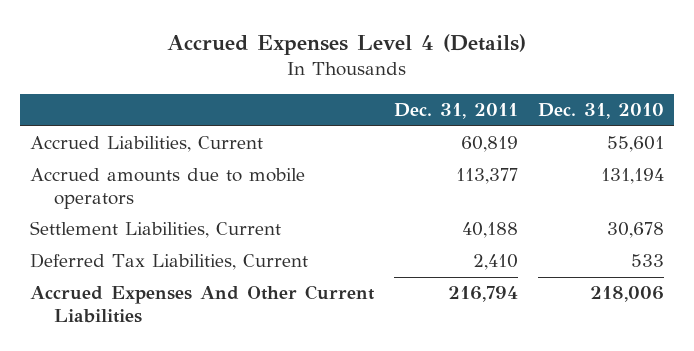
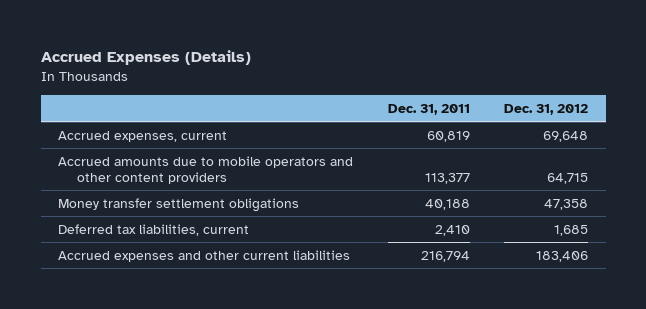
[167,33,527,55] Accrued Expenses Level 4 (Details) -> [40,50,251,66] Accrued Expenses (Details)
[537,103,664,120] Dec. 31, 2010 -> none
none -> [504,103,589,115] Dec. 31, 2012
[30,136,264,153] Accrued Liabilities, Current -> [58,130,228,142] Accrued expenses, current
[30,168,306,209] Accrued amounts due to mobile operators -> [58,155,354,184] Accrued amounts due to mobile operators and other content providers
[30,221,282,239] Settlement Liabilities, Current -> [58,197,300,212] Money transfer settlement obligations
[30,253,309,271] Deferred Tax Liabilities, Current -> [58,223,250,236] Deferred tax liabilities, current
[30,285,376,323] Accrued Expenses And Other Current Liabilities -> [58,249,351,262] Accrued expenses and other current liabilities

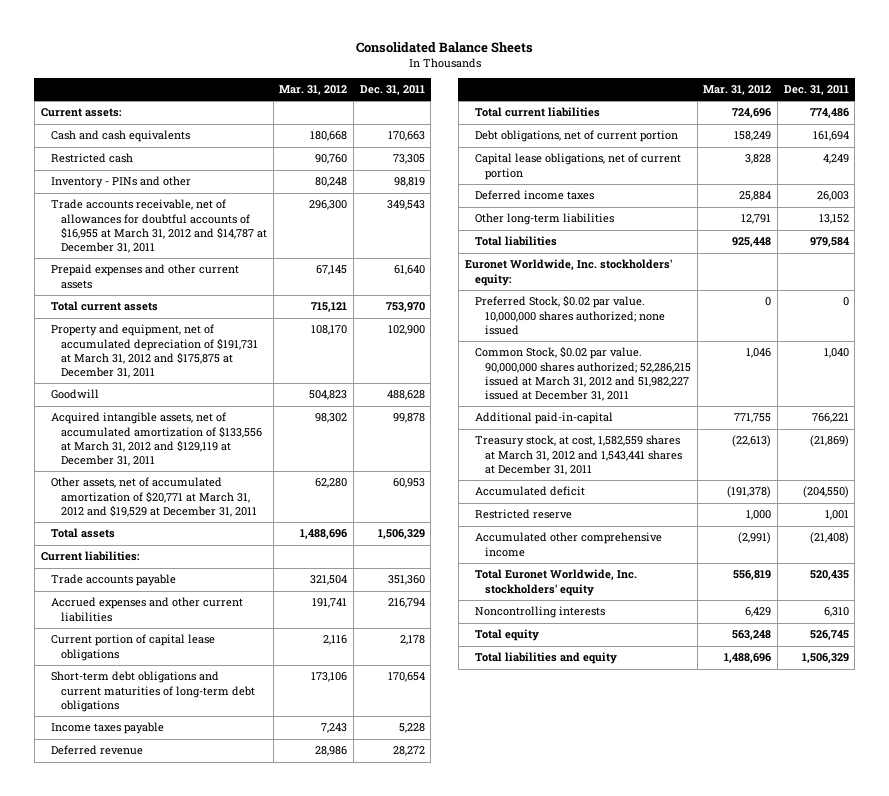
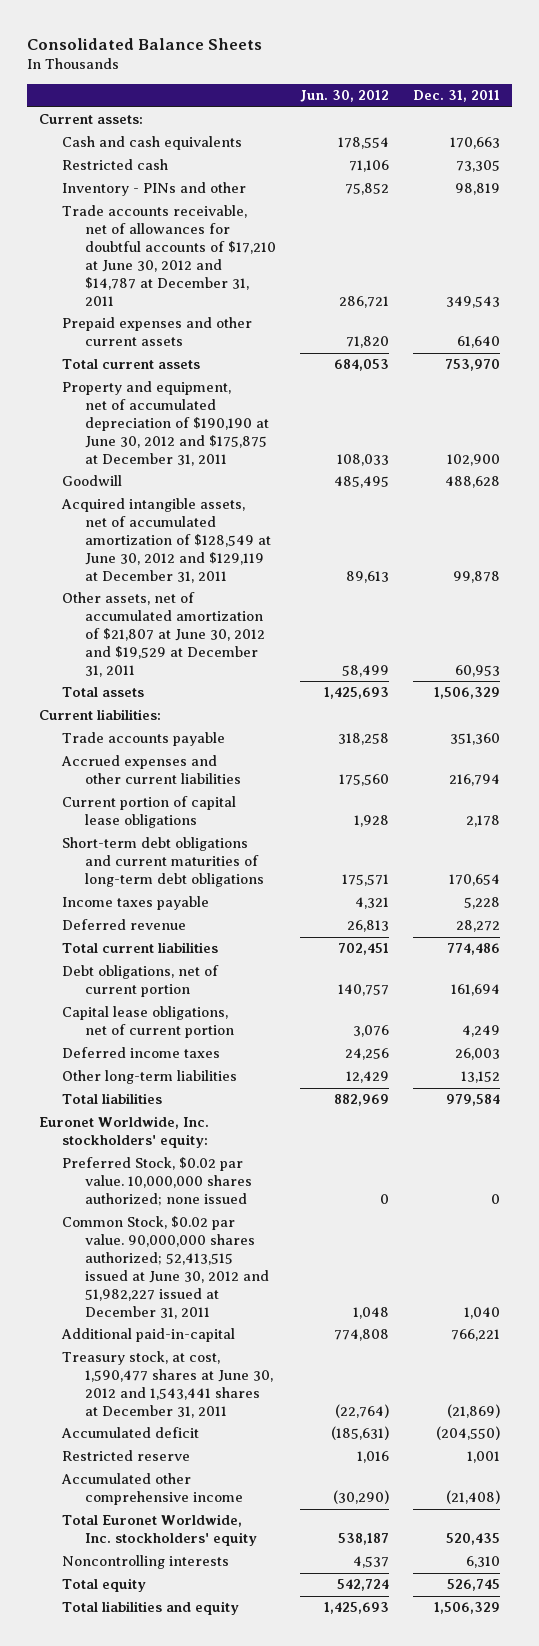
[279,85,348,96] Mar. 31, 2012 -> none
none -> [299,90,389,103] Jun. 30, 2012
[50,199,268,254] Trade accounts receivable, net of allowances for doubtful accounts of $16,955 at March 31, 2012 and $14,787 at December 31, 2011 -> [62,205,277,306] Trade accounts receivable, net of allowances for doubtful accounts of $17,210 at June 30, 2012 and $14,787 at December 31, 2011
[50,324,259,379] Property and equipment, net of accumulated depreciation of $191,731 at March 31, 2012 and $175,875 at December 31, 2011 -> [62,381,270,466] Property and equipment, net of accumulated depreciation of $190,190 at June 30, 2012 and $175,875 at December 31, 2011
[50,412,263,467] Acquired intangible assets, net of accumulated amortization of $133,556 at March 31, 2012 and $129,119 at December 31, 2011 -> [61,498,272,583] Acquired intangible assets, net of accumulated amortization of $128,549 at June 30, 2012 and $129,119 at December 31, 2011
[50,477,258,517] Other assets, net of accumulated amortization of $20,771 at March 31, 2012 and $19,529 at December 31, 2011 -> [62,592,266,677] Other assets, net of accumulated amortization of $21,807 at June 30, 2012 and $19,529 at December 31, 2011
[474,346,691,402] Common Stock, $0.02 par value. 90,000,000 shares authorized; 52,286,215 issued at March 31, 2012 and 51,982,227 issued at December 31, 2011 -> [62,1216,270,1319] Common Stock, $0.02 par value. 90,000,000 shares authorized; 52,413,515 issued at June 30, 2012 and 51,982,227 issued at December 31, 2011
[474,435,682,475] Treasury stock, at cost, 1,582,559 shares at March 31, 2012 and 1,543,441 shares at December 31, 2011 -> [62,1351,274,1418] Treasury stock, at cost, 1,590,477 shares at June 30, 2012 and 1,543,441 shares at December 31, 2011

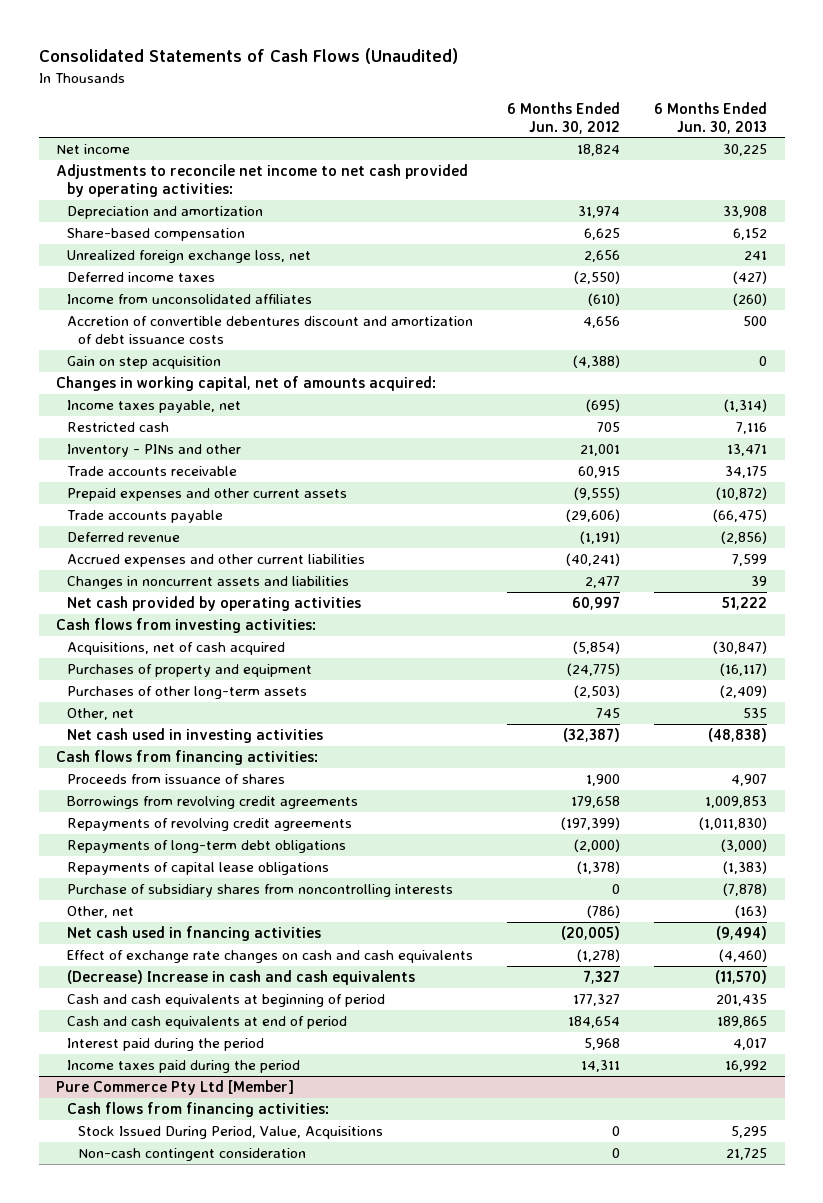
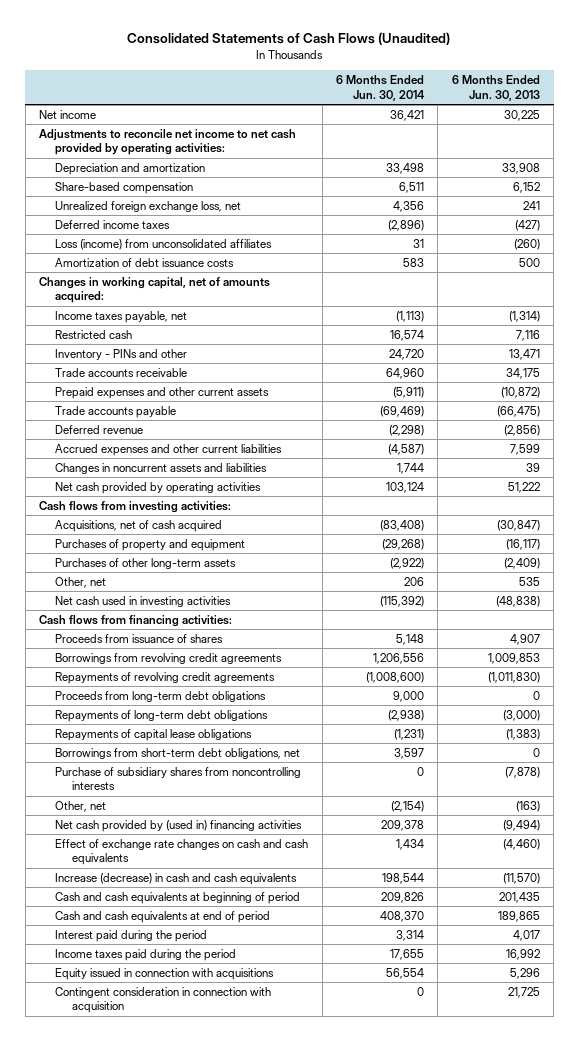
[507,101,621,134] 6 Months Ended Jun. 30, 2012 -> none
none -> [336,75,426,101] 6 Months Ended Jun. 30, 2014
[66,356,221,370] Gain on step acquisition -> none
[66,294,312,305] Income from unconsolidated affiliates -> [55,238,273,250] Loss (income) from unconsolidated affiliates
[66,316,473,344] Accretion of convertible debentures discount and amortization of debt issuance costs -> [55,257,235,267] Amortization of debt issuance costs
none -> [55,690,267,702] Proceeds from long-term debt obligations
none -> [55,747,301,759] Borrowings from short-term debt obligations, net
[66,926,321,942] Net cash used in fnancing activities -> [55,819,303,832] Net cash provided by (used in) financing activities
[66,970,415,986] (Decrease) Increase in cash and cash equivalents -> [55,872,298,885] Increase (decrease) in cash and cash equivalents
[55,1080,294,1096] Pure Commerce Pty Ltd [Member] -> none
[66,1102,329,1118] Cash flows from financing activities: -> none
[77,1126,383,1140] Stock Issued During Period, Value, Acquisitions -> [55,967,275,980] Equity issued in connection with acquisitions
[731,1126,768,1139] 5,295 -> [509,967,540,979] 5,296
[77,1148,306,1162] Non-cash contingent consideration -> [55,986,272,1014] Contingent consideration in connection with acquisition

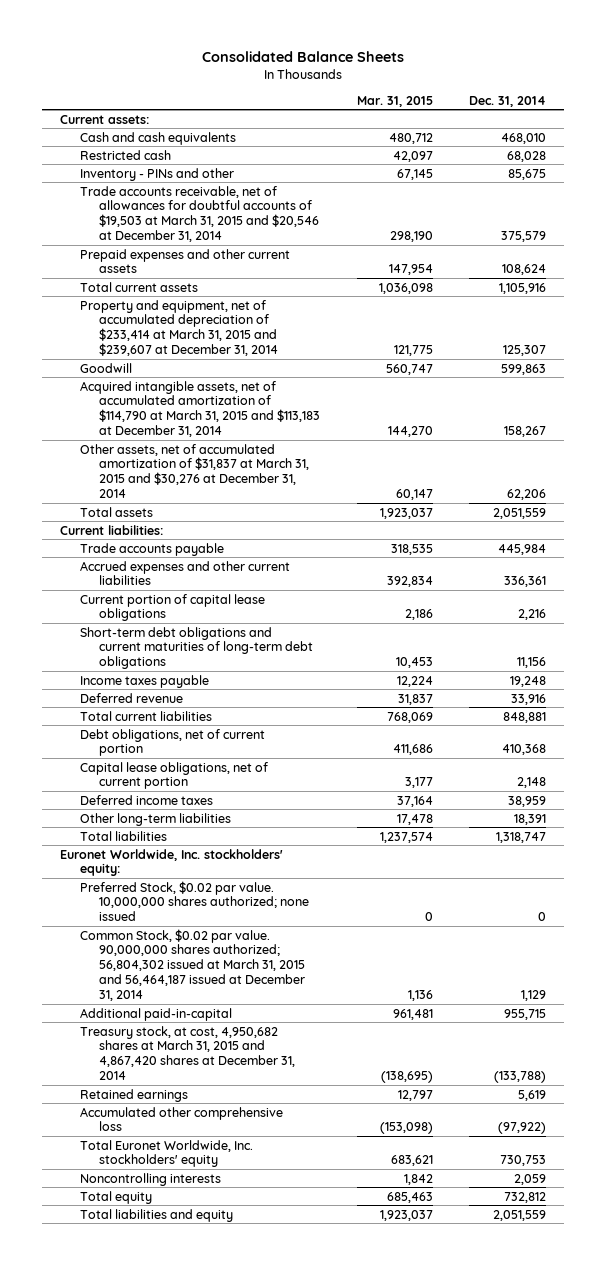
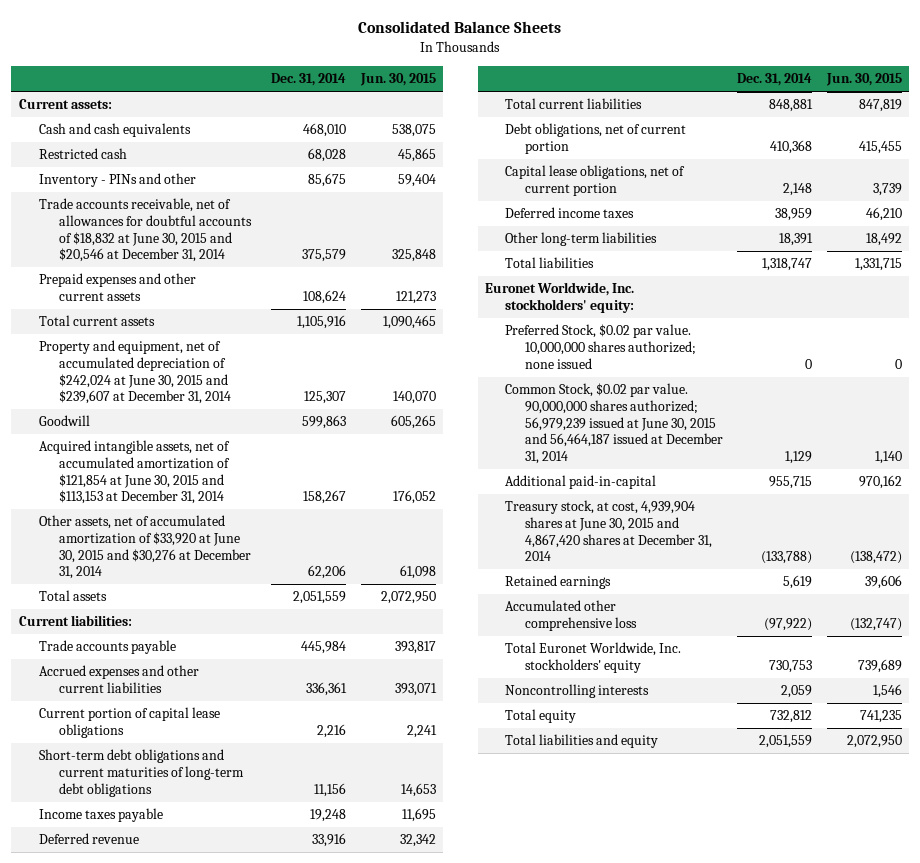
[356,95,433,107] Mar. 31, 2015 -> none
none -> [359,73,436,87] Jun. 30, 2015
[79,185,320,243] Trade accounts receivable, net of allowances for doubtful accounts of $19,503 at March 31, 2015 and $20,546 at December 31, 2014 -> [38,198,252,263] Trade accounts receivable, net of allowances for doubtful accounts of $18,832 at June 30, 2015 and $20,546 at December 31, 2014
[79,299,279,357] Property and equipment, net of accumulated depreciation of $233,414 at March 31, 2015 and $239,607 at December 31, 2014 -> [38,340,231,405] Property and equipment, net of accumulated depreciation of $242,024 at June 30, 2015 and $239,607 at December 31, 2014
[79,380,321,438] Acquired intangible assets, net of accumulated amortization of $114,790 at March 31, 2015 and $113,183 at December 31, 2014 -> [38,440,230,505] Acquired intangible assets, net of accumulated amortization of $121,854 at June 30, 2015 and $113,153 at December 31, 2014
[79,443,310,499] Other assets, net of accumulated amortization of $31,837 at March 31, 2015 and $30,276 at December 31, 2014 -> [38,515,251,580] Other assets, net of accumulated amortization of $33,920 at June 30, 2015 and $30,276 at December 31, 2014
[79,928,306,1002] Common Stock, $0.02 par value. 90,000,000 shares authorized; 56,804,302 issued at March 31, 2015 and 56,464,187 issued at December 31, 2014 -> [504,383,723,464] Common Stock, $0.02 par value. 90,000,000 shares authorized; 56,979,239 issued at June 30, 2015 and 56,464,187 issued at December 31, 2014
[79,1025,296,1081] Treasury stock, at cost, 4,950,682 shares at March 31, 2015 and 4,867,420 shares at December 31, 2014 -> [504,500,712,562] Treasury stock, at cost, 4,939,904 shares at June 30, 2015 and 4,867,420 shares at December 31, 2014

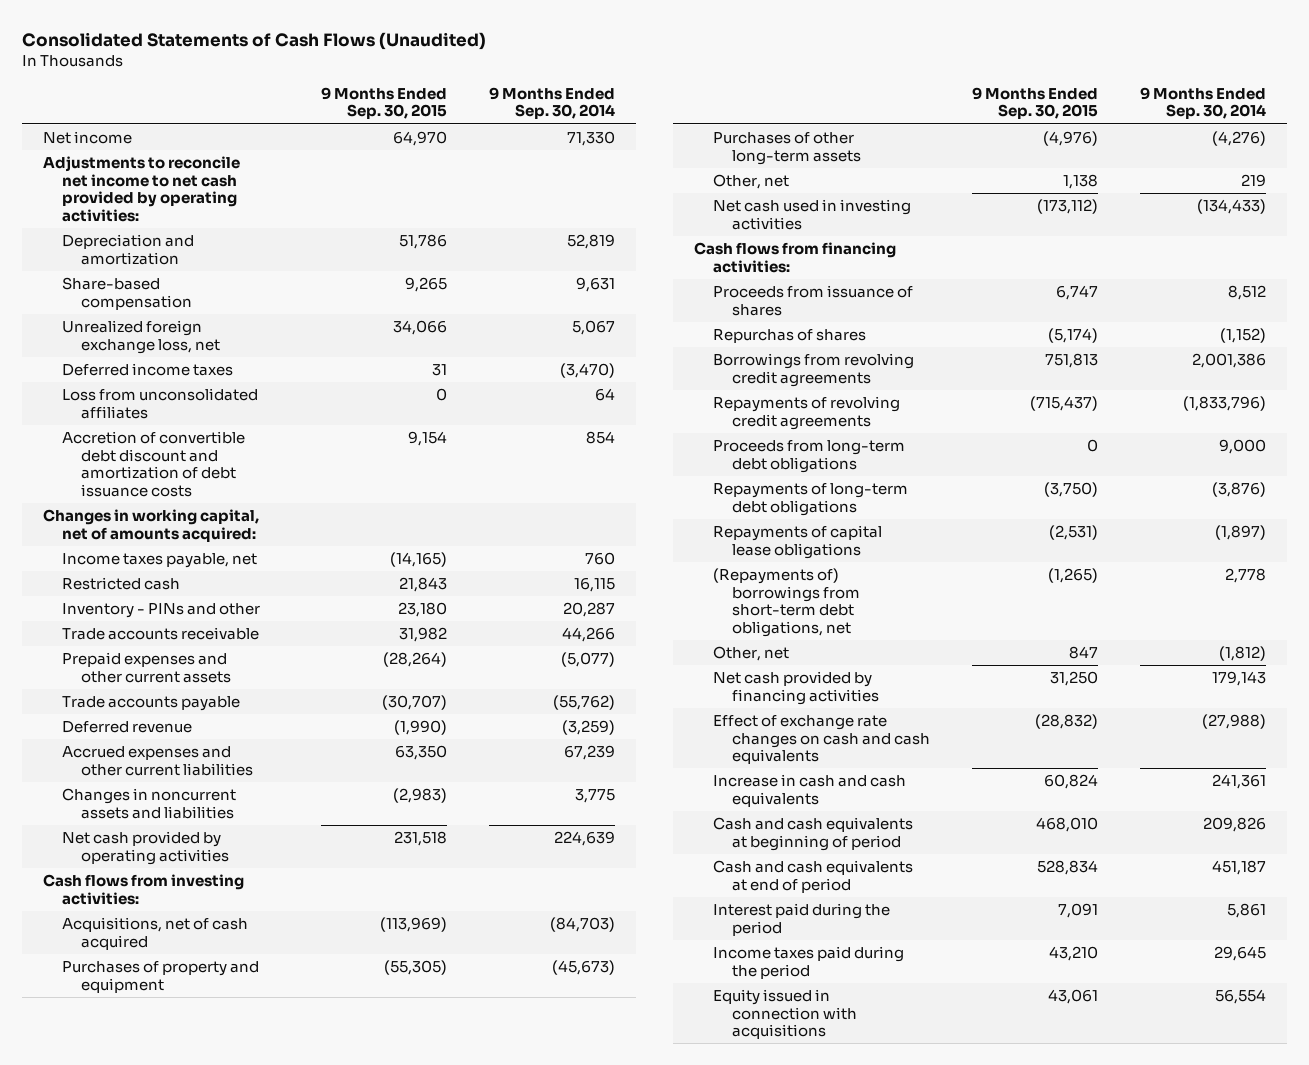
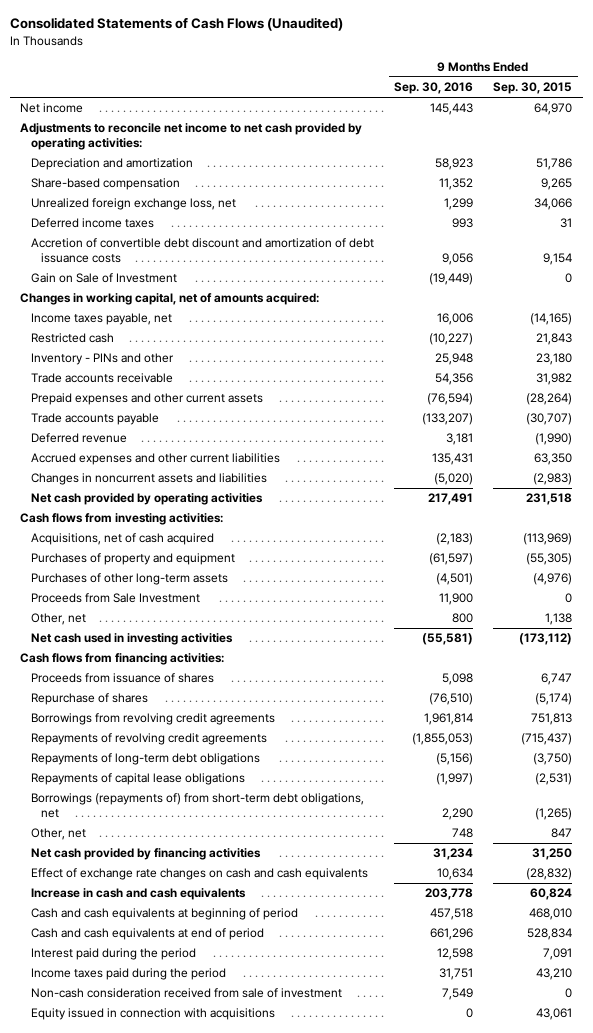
[488,86,615,120] 9 Months Ended Sep. 30, 2014 -> none
none -> [394,82,474,95] Sep. 30, 2016
[62,388,259,419] Loss from unconsolidated affiliates -> none
none -> [30,273,177,284] Gain on Sale of Investment
none -> [30,593,200,604] Proceeds from Sale Investment
[713,329,867,344] Repurchas of shares -> [30,693,148,706] Repurchase of shares
[713,440,906,473] Proceeds from long-term debt obligations -> none
[713,568,861,637] (Repayments of) borrowings from short-term debt obligations, net -> [30,793,364,819] Borrowings (repayments of) from short-term debt obligations, net
none -> [30,988,342,999] Non-cash consideration received from sale of investment

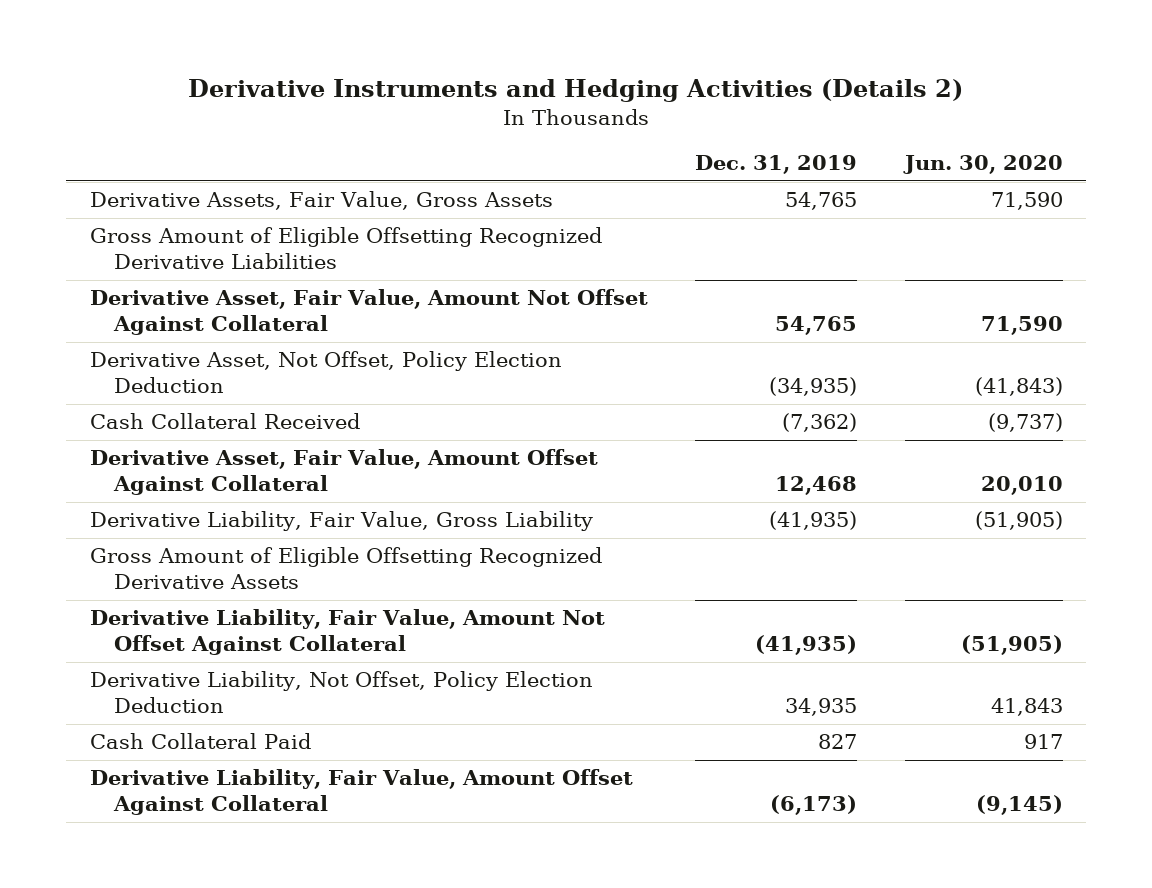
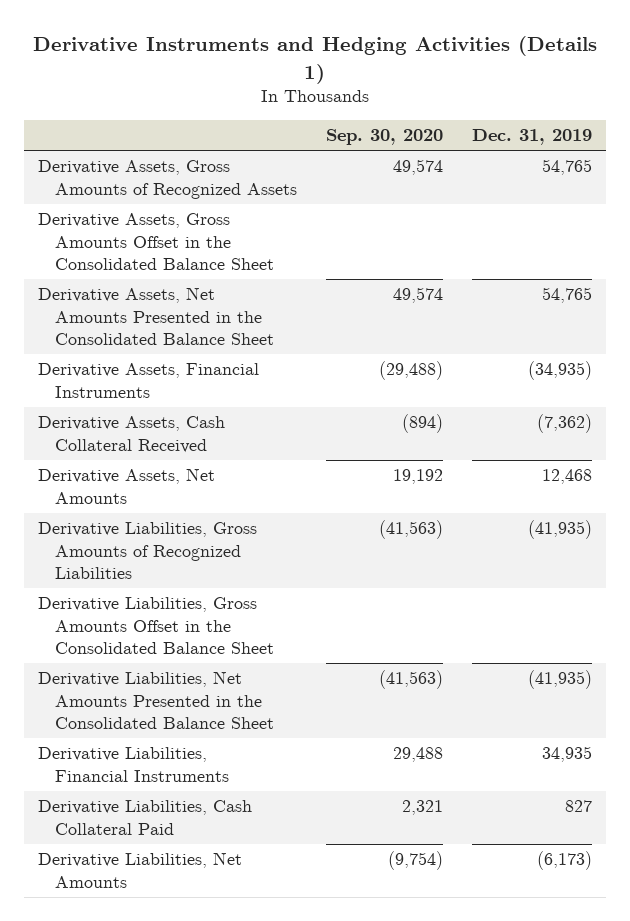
[188,79,964,103] Derivative Instruments and Hedging Activities (Details 2) -> [33,36,598,84] Derivative Instruments and Hedging Activities (Details 1)
[902,155,1063,175] Jun. 30, 2020 -> none
none -> [326,129,444,146] Sep. 30, 2020
[89,191,553,211] Derivative Assets, Fair Value, Gross Assets -> [38,160,298,199] Derivative Assets, Gross Amounts of Recognized Assets
[89,227,602,270] Gross Amount of Eligible Offsetting Recognized Derivative Liabilities -> [38,213,275,271] Derivative Assets, Gross Amounts Offset in the Consolidated Balance Sheet
[89,289,648,336] Derivative Asset, Fair Value, Amount Not Offset Against Collateral -> [38,287,275,346] Derivative Assets, Net Amounts Presented in the Consolidated Balance Sheet
[89,351,562,394] Derivative Asset, Not Offset, Policy Election Deduction -> [38,363,260,398] Derivative Assets, Financial Instruments
[89,413,360,430] Cash Collateral Received -> [38,416,226,453] Derivative Assets, Cash Collateral Received
[89,449,598,496] Derivative Asset, Fair Value, Amount Offset Against Collateral -> [38,468,216,504] Derivative Assets, Net Amounts
[89,511,593,532] Derivative Liability, Fair Value, Gross Liability -> [38,522,258,580] Derivative Liabilities, Gross Amounts of Recognized Liabilities
[89,547,602,590] Gross Amount of Eligible Offsetting Recognized Derivative Assets -> [38,597,275,655] Derivative Liabilities, Gross Amounts Offset in the Consolidated Balance Sheet
[89,609,605,656] Derivative Liability, Fair Value, Amount Not Offset Against Collateral -> [38,671,275,730] Derivative Liabilities, Net Amounts Presented in the Consolidated Balance Sheet
[89,671,593,714] Derivative Liability, Not Offset, Policy Election Deduction -> [38,747,230,782] Derivative Liabilities, Financial Instruments
[89,733,311,750] Cash Collateral Paid -> [38,800,253,835] Derivative Liabilities, Cash Collateral Paid
[89,769,633,816] Derivative Liability, Fair Value, Amount Offset Against Collateral -> [38,852,243,888] Derivative Liabilities, Net Amounts

